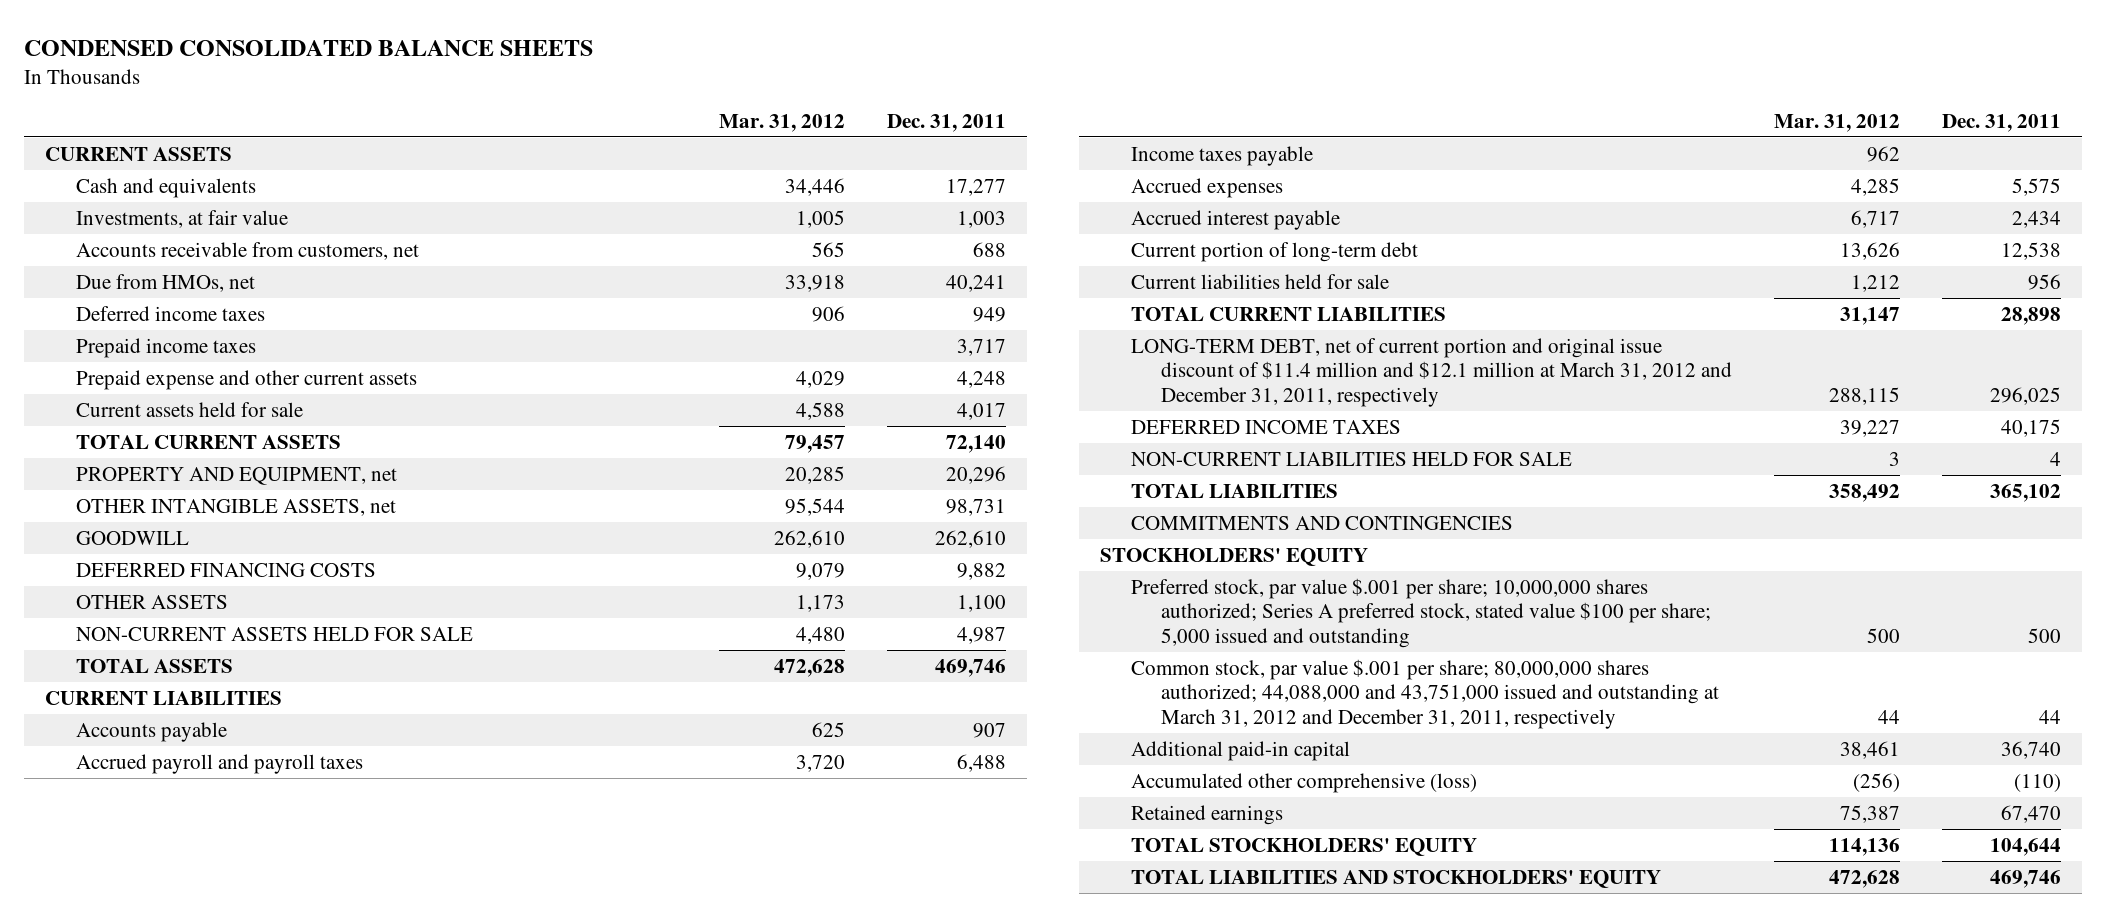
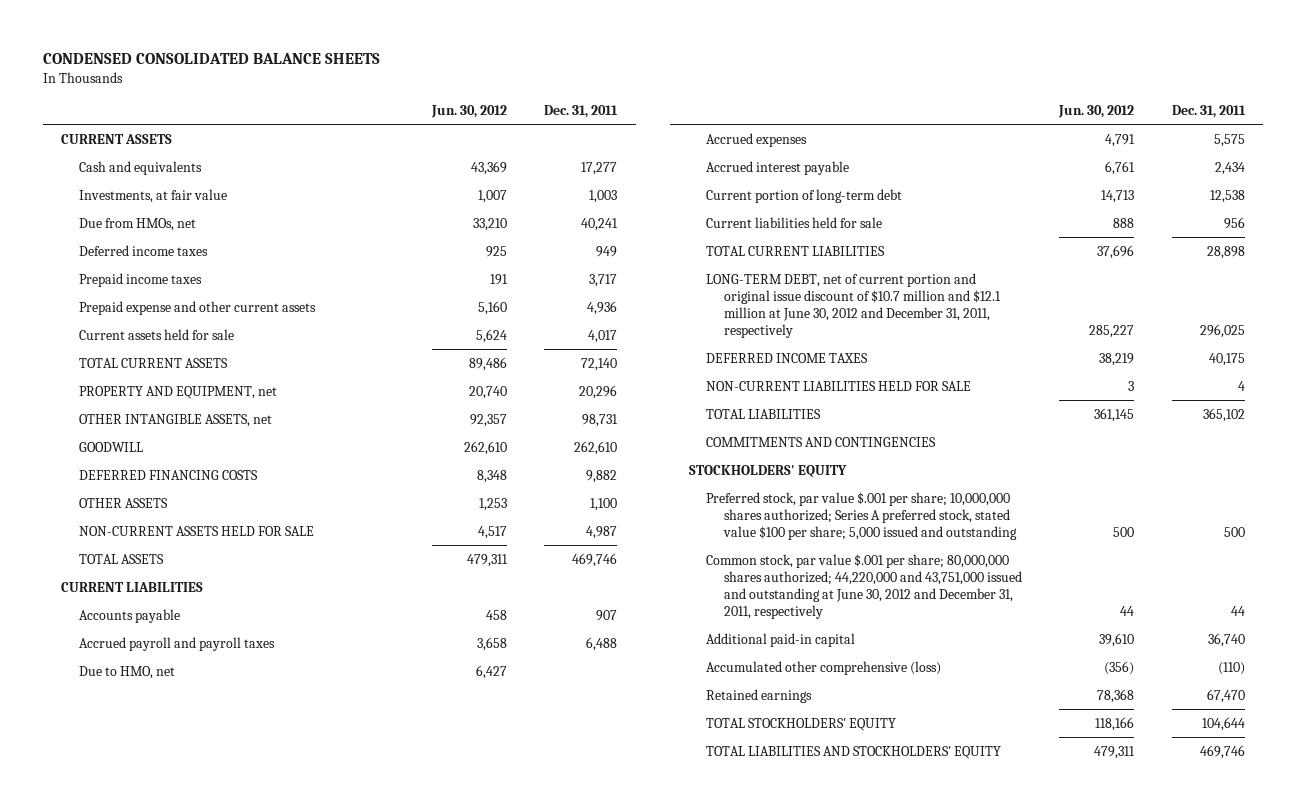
[719,113,846,132] Mar. 31, 2012 -> none
none -> [430,105,507,119] Jun. 30, 2012
[75,241,419,260] Accounts receivable from customers, net -> none
[957,370,1007,388] 4,248 -> [587,300,618,315] 4,936
[1130,145,1313,166] Income taxes payable -> none
none -> [78,665,175,679] Due to HMO, net
[1130,337,1733,407] LONG-TERM DEBT, net of current portion and original issue discount of $11.4 million and $12.1 million at March 31, 2012 and December 31, 2011, respectively -> [706,272,1002,338] LONG-TERM DEBT, net of current portion and original issue discount of $10.7 million and $12.1 million at June 30, 2012 and December 31, 2011, respectively
[1130,658,1720,729] Common stock, par value $.001 per share; 80,000,000 shares authorized; 44,088,000 and 43,751,000 issued and outstanding at March 31, 2012 and December 31, 2011, respectively -> [706,553,1023,619] Common stock, par value $.001 per share; 80,000,000 shares authorized; 44,220,000 and 43,751,000 issued and outstanding at June 30, 2012 and December 31, 2011, respectively

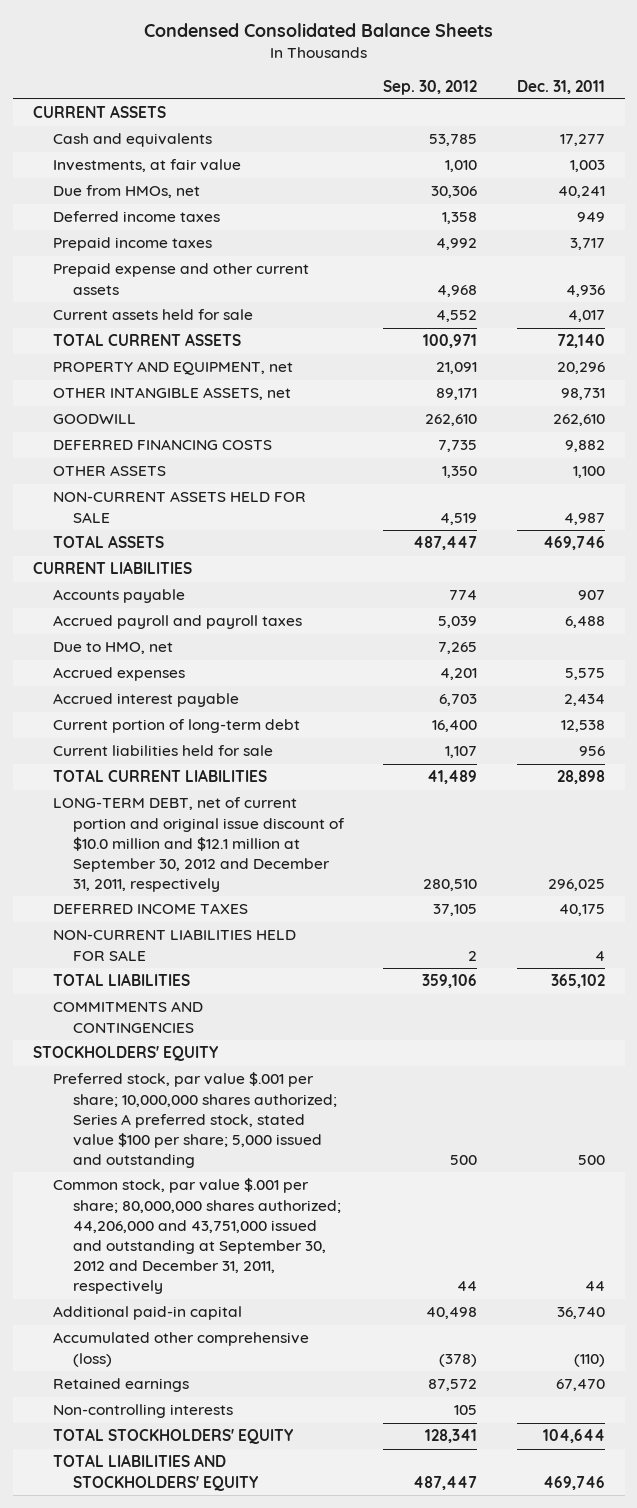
[42,53,380,65] CONDENSED CONSOLIDATED BALANCE SHEETS -> [143,22,493,37] Condensed Consolidated Balance Sheets
[430,105,507,119] Jun. 30, 2012 -> none
none -> [383,79,478,95] Sep. 30, 2012
[706,272,1002,338] LONG-TERM DEBT, net of current portion and original issue discount of $10.7 million and $12.1 million at June 30, 2012 and December 31, 2011, respectively -> [52,797,345,893] LONG-TERM DEBT, net of current portion and original issue discount of $10.0 million and $12.1 million at September 30, 2012 and December 31, 2011, respectively
[706,553,1023,619] Common stock, par value $.001 per share; 80,000,000 shares authorized; 44,220,000 and 43,751,000 issued and outstanding at June 30, 2012 and December 31, 2011, respectively -> [52,1178,341,1295] Common stock, par value $.001 per share; 80,000,000 shares authorized; 44,206,000 and 43,751,000 issued and outstanding at September 30, 2012 and December 31, 2011, respectively
none -> [52,1404,233,1419] Non-controlling interests

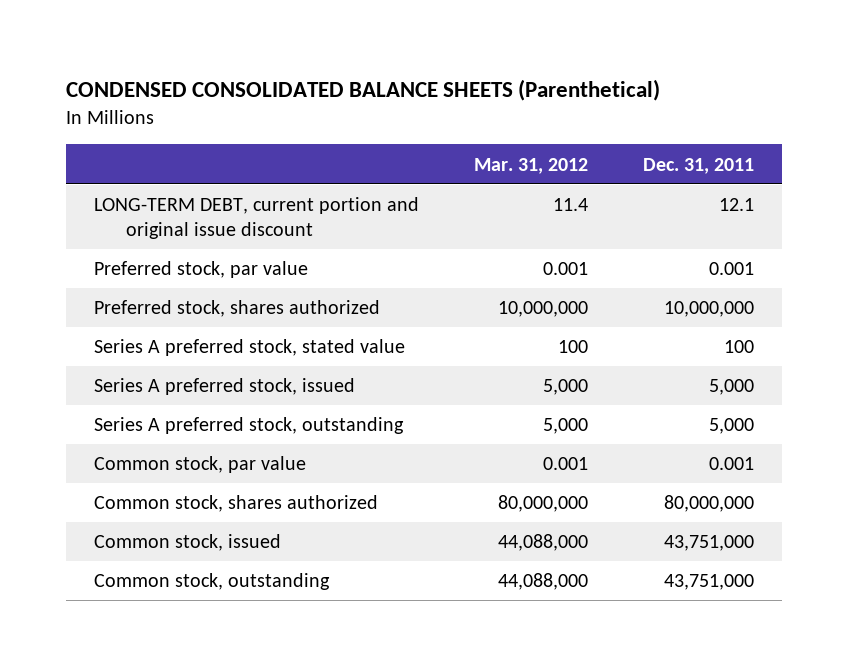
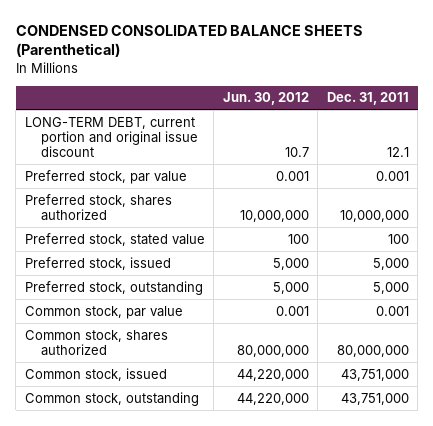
[474,157,589,174] Mar. 31, 2012 -> none
none -> [222,92,309,106] Jun. 30, 2012
[93,339,405,357] Series A preferred stock, stated value -> [24,232,205,246] Preferred stock, stated value
[93,378,355,396] Series A preferred stock, issued -> [24,256,171,270] Preferred stock, issued
[93,417,404,435] Series A preferred stock, outstanding -> [24,280,203,295] Preferred stock, outstanding

